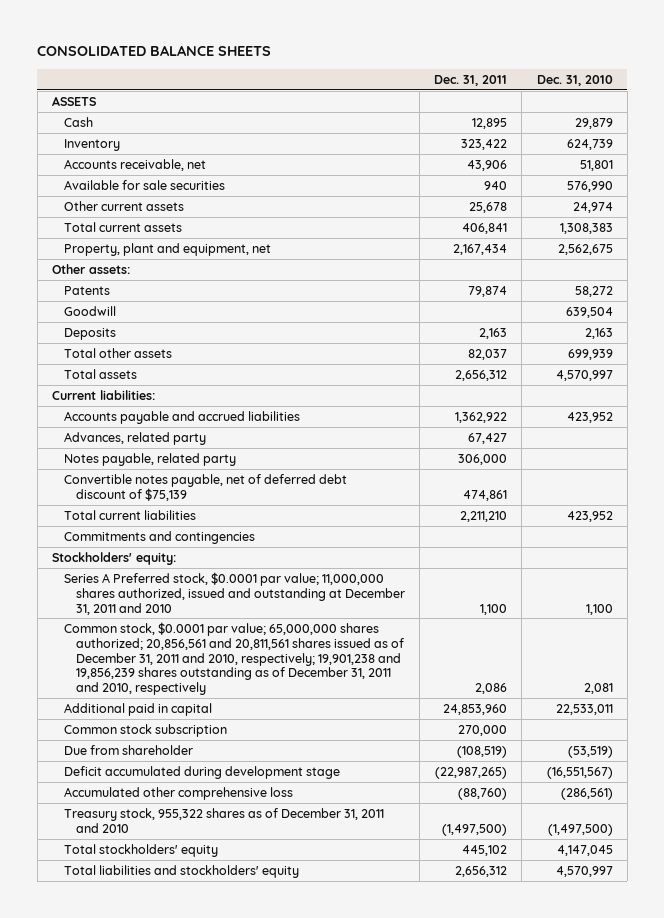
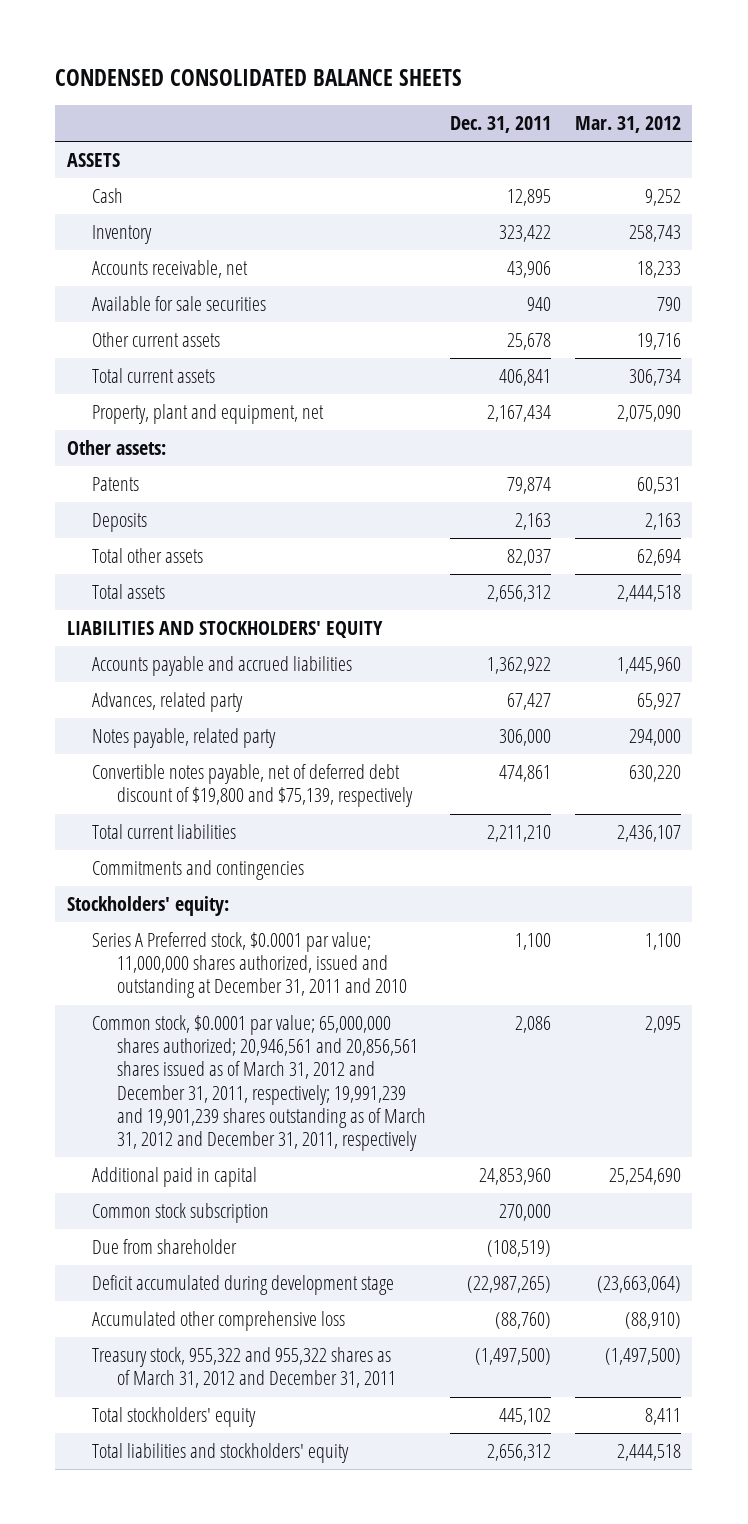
[37,45,272,57] CONSOLIDATED BALANCE SHEETS -> [55,68,463,86] CONDENSED CONSOLIDATED BALANCE SHEETS
[536,74,613,86] Dec. 31, 2010 -> none
none -> [574,116,681,134] Mar. 31, 2012
[63,305,116,316] Goodwill -> none
[51,389,155,400] Current liabilities: -> none
none -> [67,621,384,639] LIABILITIES AND STOCKHOLDERS' EQUITY
[63,473,347,501] Convertible notes payable, net of deferred debt discount of $75,139 -> [92,764,414,808] Convertible notes payable, net of deferred debt discount of $19,800 and $75,139, respectively
[63,621,405,696] Common stock, $0.0001 par value; 65,000,000 shares authorized; 20,856,561 and 20,811,561 shares issued as of December 31, 2011 and 2010, respectively; 19,901,238 and 19,856,239 shares outstanding as of December 31, 2011 and 2010, respectively -> [92,1015,427,1152] Common stock, $0.0001 par value; 65,000,000 shares authorized; 20,946,561 and 20,856,561 shares issued as of March 31, 2012 and December 31, 2011, respectively; 19,991,239 and 19,901,239 shares outstanding as of March 31, 2012 and December 31, 2011, respectively
[63,807,384,833] Treasury stock, 955,322 shares as of December 31, 2011 and 2010 -> [92,1347,397,1389] Treasury stock, 955,322 and 955,322 shares as of March 31, 2012 and December 31, 2011

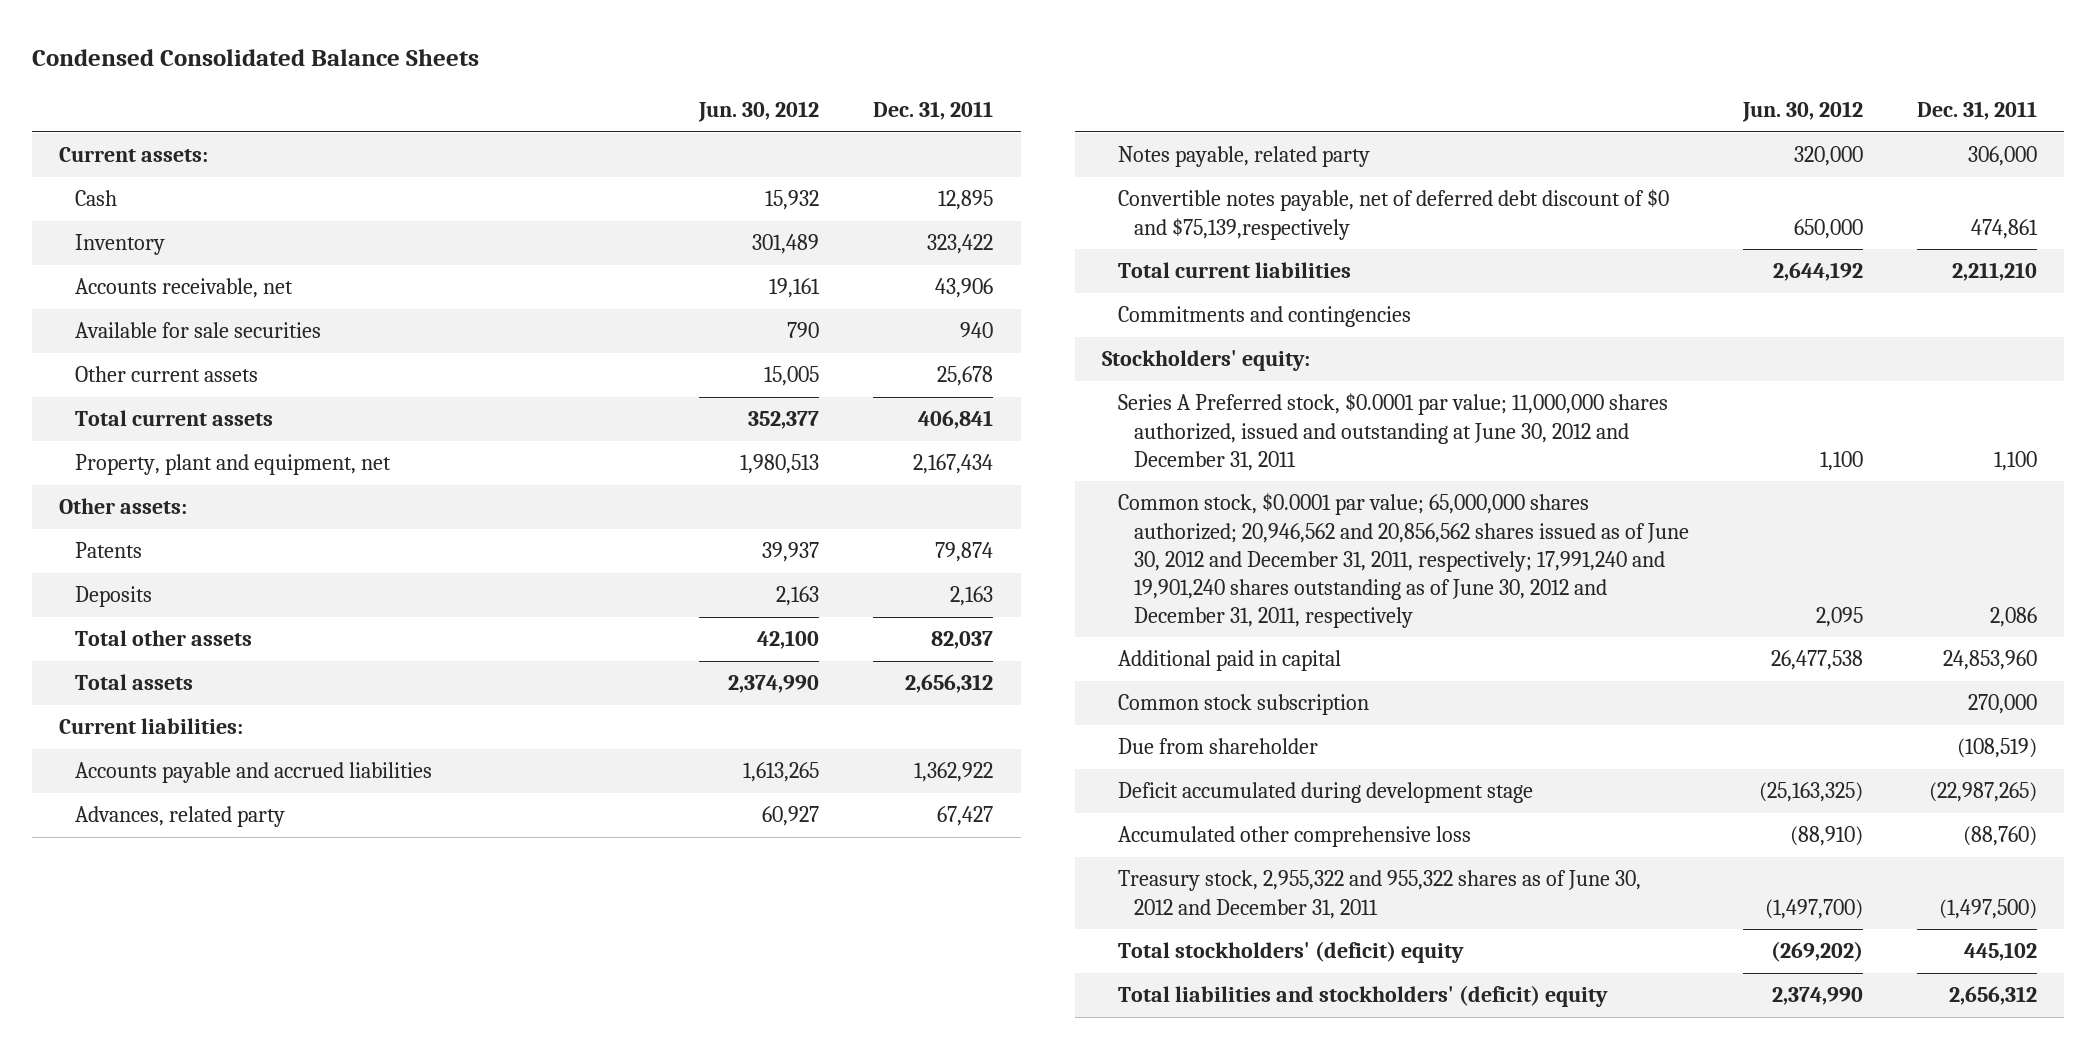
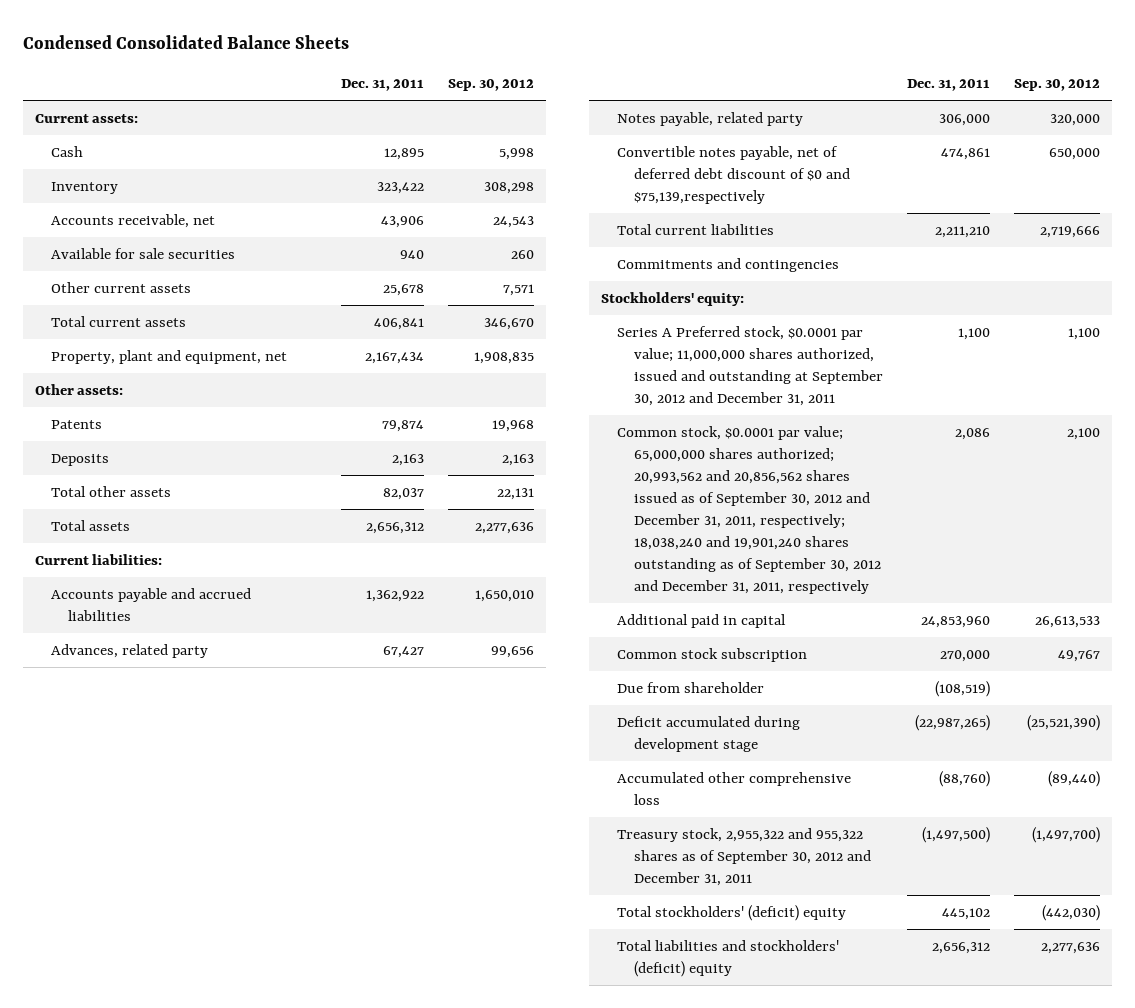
[698,101,820,123] Jun. 30, 2012 -> none
none -> [448,79,535,92] Sep. 30, 2012
[1118,393,1669,471] Series A Preferred stock, $0.0001 par value; 11,000,000 shares authorized, issued and outstanding at June 30, 2012 and December 31, 2011 -> [617,325,883,406] Series A Preferred stock, $0.0001 par value; 11,000,000 shares authorized, issued and outstanding at September 30, 2012 and December 31, 2011
[1118,493,1689,629] Common stock, $0.0001 par value; 65,000,000 shares authorized; 20,946,562 and 20,856,562 shares issued as of June 30, 2012 and December 31, 2011, respectively; 17,991,240 and 19,901,240 shares outstanding as of June 30, 2012 and December 31, 2011, respectively -> [617,425,881,595] Common stock, $0.0001 par value; 65,000,000 shares authorized; 20,993,562 and 20,856,562 shares issued as of September 30, 2012 and December 31, 2011, respectively; 18,038,240 and 19,901,240 shares outstanding as of September 30, 2012 and December 31, 2011, respectively
[1118,870,1642,919] Treasury stock, 2,955,322 and 955,322 shares as of June 30, 2012 and December 31, 2011 -> [617,827,871,886] Treasury stock, 2,955,322 and 955,322 shares as of September 30, 2012 and December 31, 2011

